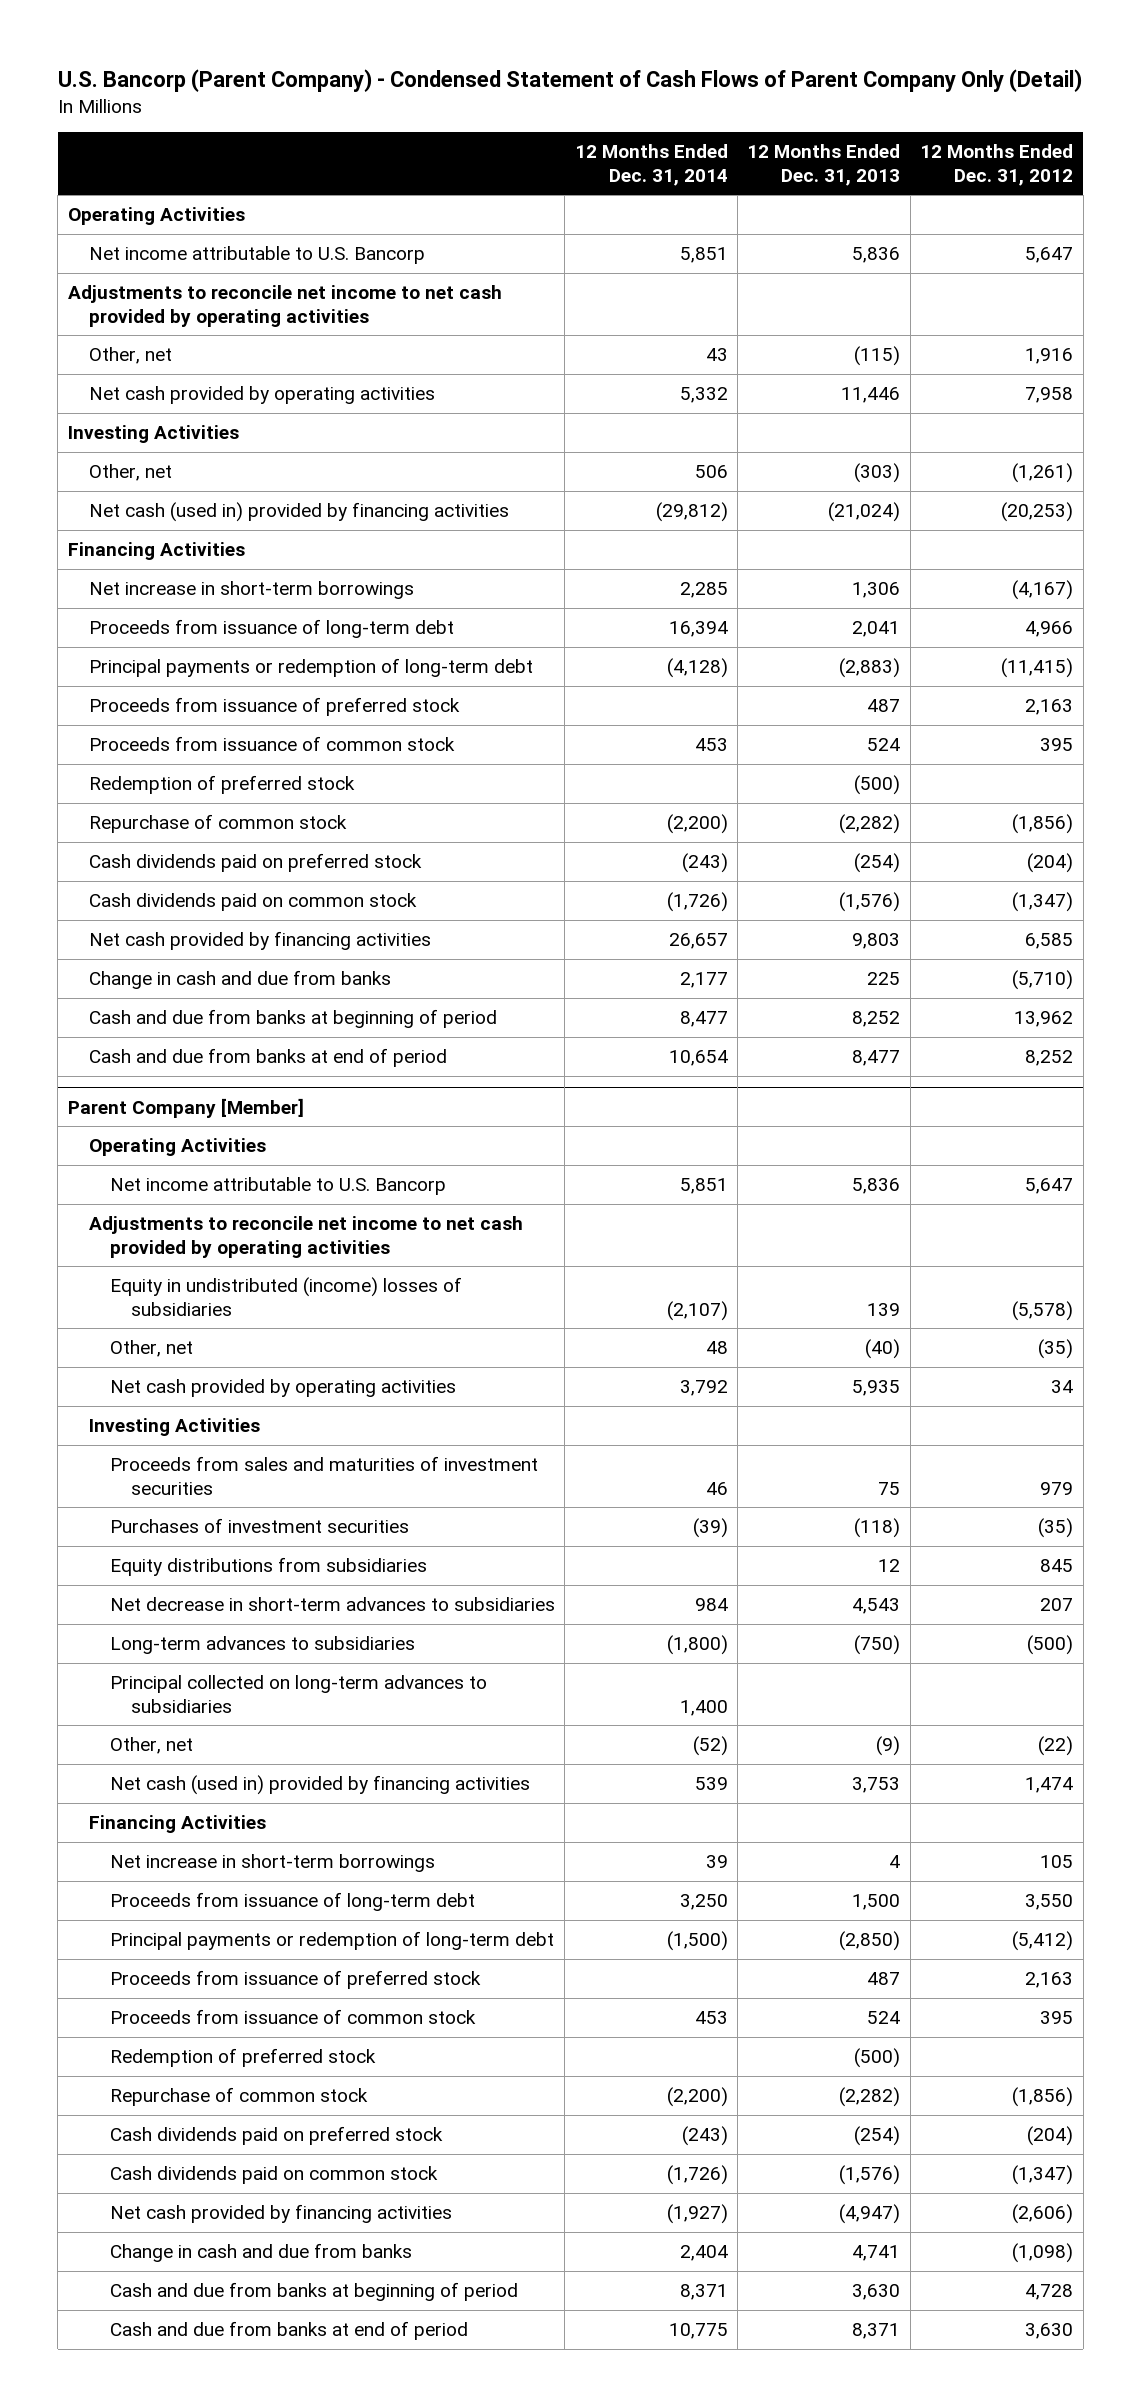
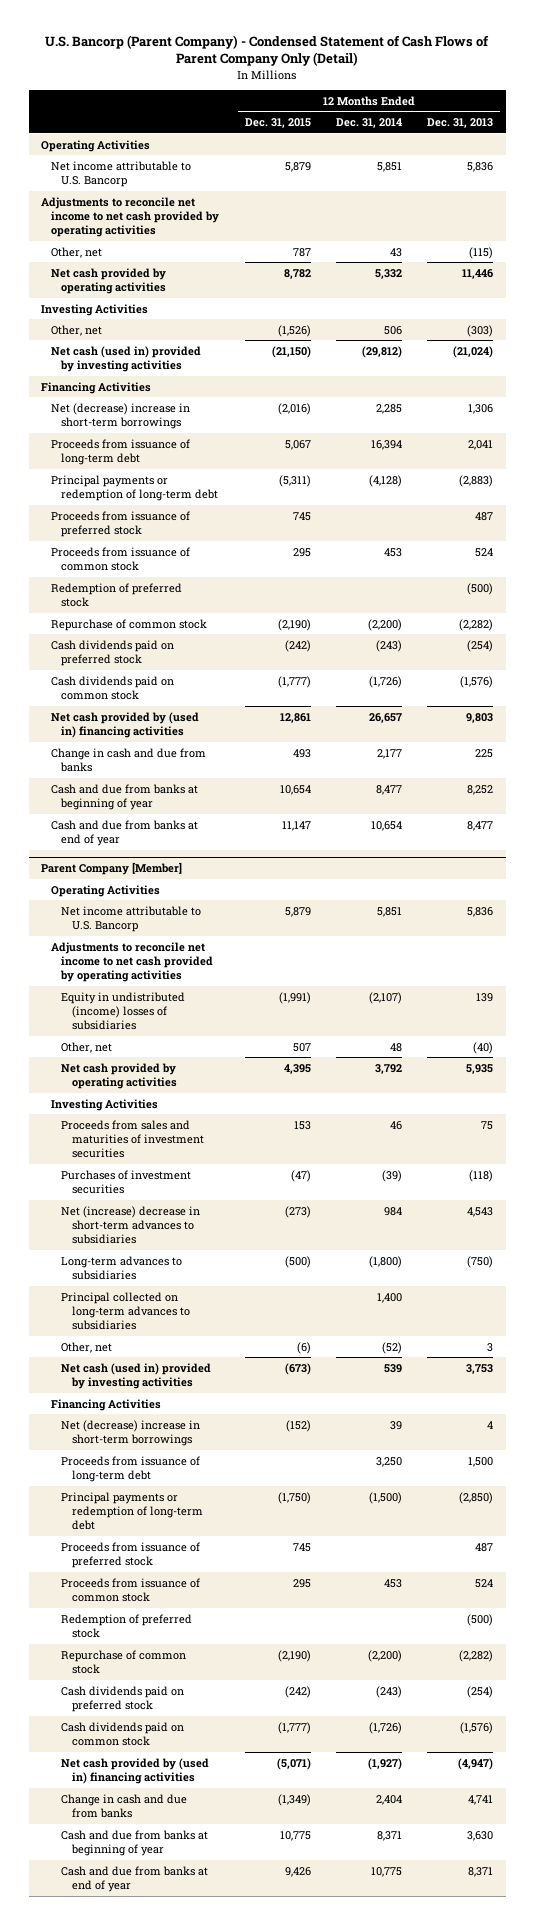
[920,144,1074,186] 12 Months Ended Dec. 31, 2012 -> none
none -> [244,118,311,129] Dec. 31, 2015
[88,502,509,523] Net cash (used in) provided by financing activities -> [51,345,202,373] Net cash (used in) provided by investing activities
[88,581,414,600] Net increase in short-term borrowings -> [51,402,191,430] Net (decrease) increase in short-term borrowings
[88,931,431,951] Net cash provided by financing activities -> [51,711,200,739] Net cash provided by (used in) financing activities
[88,1009,497,1029] Cash and due from banks at beginning of period -> [51,783,199,811] Cash and due from banks at beginning of year
[88,1048,447,1068] Cash and due from banks at end of period -> [51,819,199,847] Cash and due from banks at end of year
[109,1557,427,1577] Equity distributions from subsidiaries -> none
[109,1597,555,1612] Net decrease in short-term advances to subsidiaries -> [61,1205,201,1245] Net (increase) decrease in short-term advances to subsidiaries
[876,1736,901,1757] (9) -> [487,1342,494,1352] 3
[109,1775,530,1796] Net cash (used in) provided by financing activities -> [61,1362,212,1390] Net cash (used in) provided by investing activities
[109,1854,435,1873] Net increase in short-term borrowings -> [61,1419,201,1447] Net (decrease) increase in short-term borrowings
[109,2204,452,2224] Net cash provided by financing activities -> [61,1757,210,1785] Net cash provided by (used in) financing activities
[109,2282,518,2302] Cash and due from banks at beginning of period -> [61,1829,209,1857] Cash and due from banks at beginning of year
[109,2321,468,2341] Cash and due from banks at end of period -> [61,1865,209,1893] Cash and due from banks at end of year

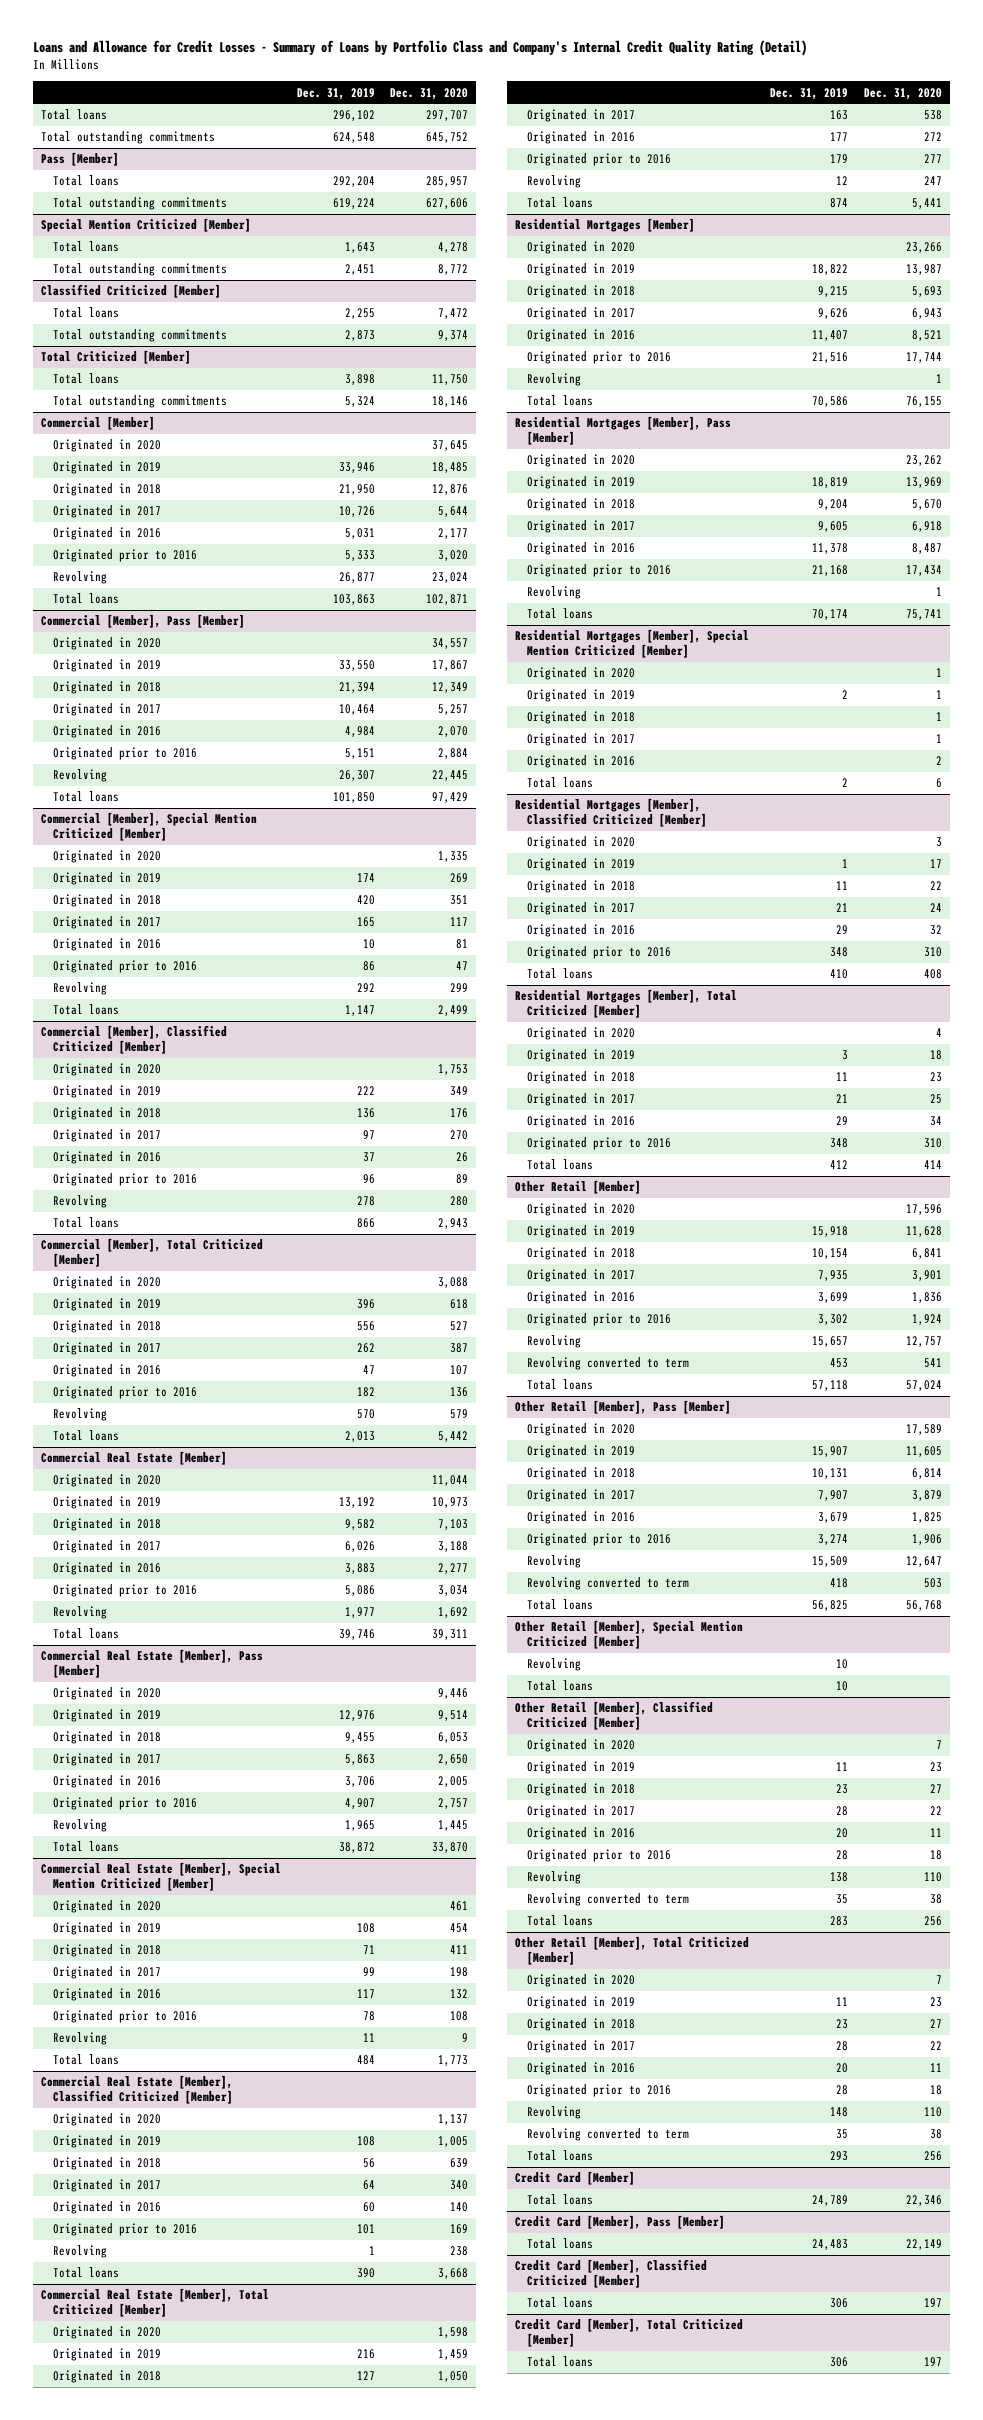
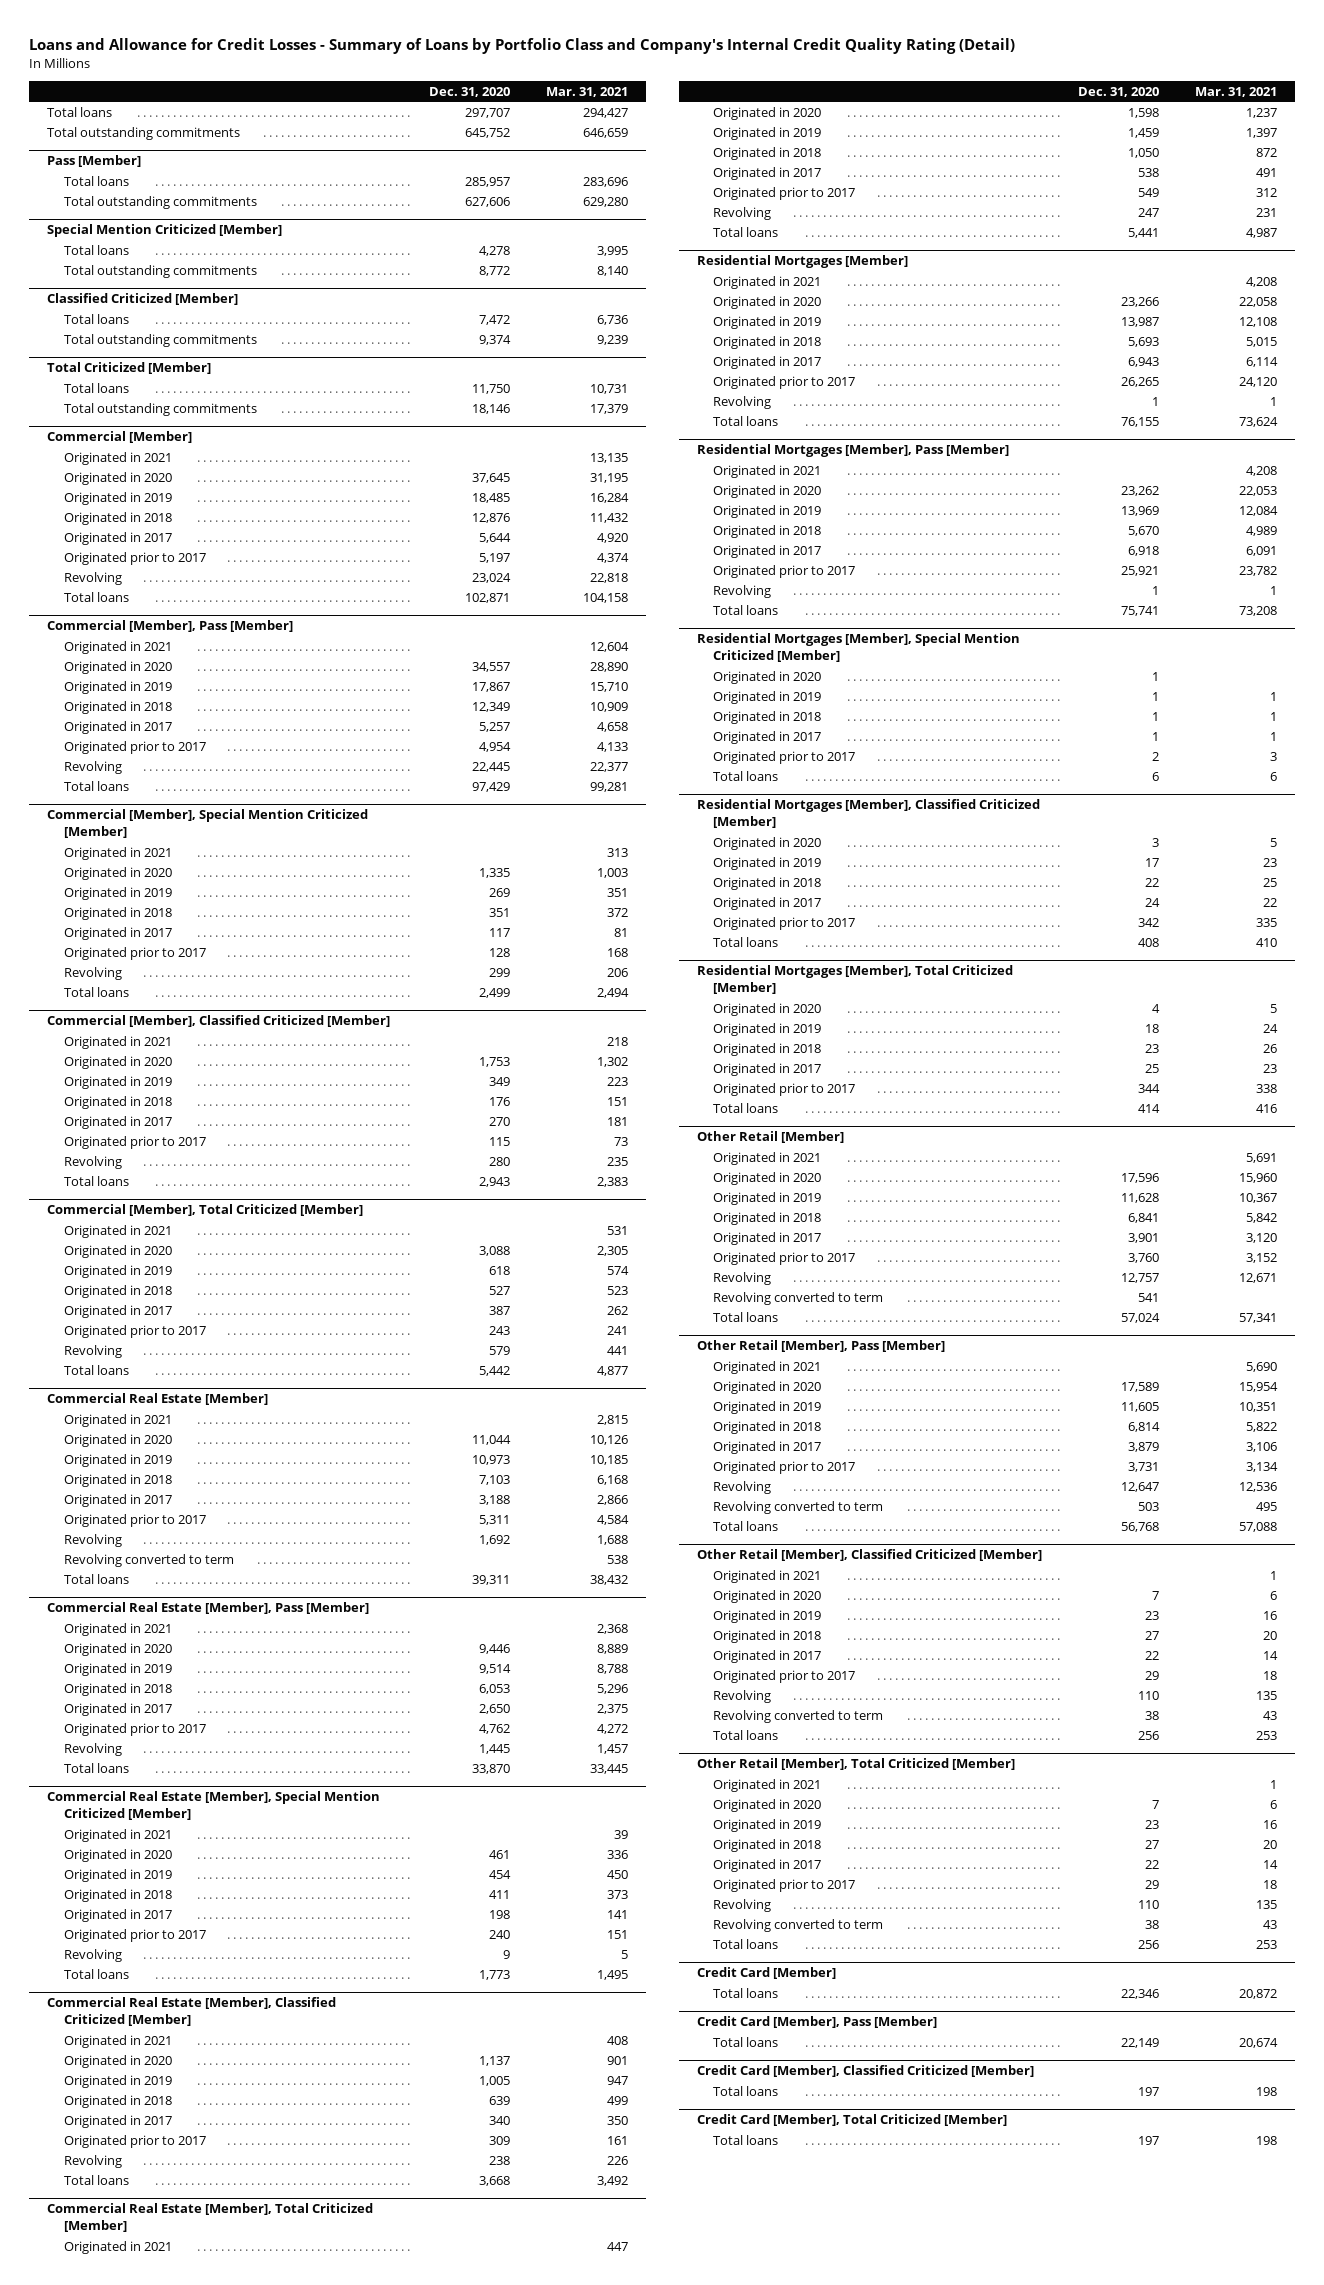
[296,87,375,100] Dec. 31, 2019 -> none
none -> [545,86,628,97] Mar. 31, 2021
none -> [63,451,172,465] Originated in 2021
[52,527,161,541] Originated in 2016 -> none
[52,549,197,563] Originated prior to 2016 -> [63,551,206,565] Originated prior to 2017
[438,550,469,562] 3,020 -> [478,552,510,563] 5,197
none -> [63,640,172,654] Originated in 2021
[52,725,161,739] Originated in 2016 -> none
[52,747,197,761] Originated prior to 2016 -> [63,740,206,754] Originated prior to 2017
[438,748,469,760] 2,884 -> [478,741,511,752] 4,954
none -> [63,846,172,860] Originated in 2021
[52,938,161,952] Originated in 2016 -> none
[52,960,197,974] Originated prior to 2016 -> [63,946,206,960] Originated prior to 2017
[456,961,469,971] 47 -> [488,947,510,957] 128
none -> [63,1035,172,1049] Originated in 2021
[52,1151,161,1165] Originated in 2016 -> none
[52,1173,197,1187] Originated prior to 2016 -> [63,1135,206,1149] Originated prior to 2017
[456,1174,469,1185] 89 -> [488,1136,510,1146] 115
none -> [63,1224,172,1238] Originated in 2021
[52,1364,161,1378] Originated in 2016 -> none
[52,1386,197,1400] Originated prior to 2016 -> [63,1324,206,1338] Originated prior to 2017
[450,1387,469,1398] 136 -> [488,1325,510,1335] 243
none -> [63,1413,172,1427] Originated in 2021
[52,1562,161,1576] Originated in 2016 -> none
[52,1584,197,1598] Originated prior to 2016 -> [63,1513,206,1527] Originated prior to 2017
[438,1585,469,1597] 3,034 -> [478,1514,510,1525] 5,311
none -> [63,1553,234,1567] Revolving converted to term
none -> [63,1622,172,1636] Originated in 2021
[52,1775,161,1789] Originated in 2016 -> none
[52,1797,197,1811] Originated prior to 2016 -> [63,1722,206,1736] Originated prior to 2017
[438,1798,469,1810] 2,757 -> [478,1723,510,1734] 4,762
none -> [63,1828,172,1842] Originated in 2021
[52,1988,161,2002] Originated in 2016 -> none
[52,2010,197,2024] Originated prior to 2016 -> [63,1928,206,1942] Originated prior to 2017
[450,2011,469,2022] 108 -> [488,1929,510,1939] 240
none -> [63,2034,172,2048] Originated in 2021
[52,2201,161,2215] Originated in 2016 -> none
[52,2223,197,2237] Originated prior to 2016 -> [63,2134,206,2148] Originated prior to 2017
[450,2224,469,2235] 169 -> [488,2135,510,2145] 309
none -> [63,2240,172,2254] Originated in 2021
[526,131,635,145] Originated in 2016 -> none
[526,153,671,167] Originated prior to 2016 -> [712,186,855,200] Originated prior to 2017
[924,154,943,164] 277 -> [1137,187,1159,197] 549
none -> [712,275,821,289] Originated in 2021
[526,329,635,343] Originated in 2016 -> none
[526,351,671,365] Originated prior to 2016 -> [712,375,855,389] Originated prior to 2017
[906,352,943,364] 17,744 -> [1120,376,1159,387] 26,265
none -> [712,464,821,478] Originated in 2021
[526,542,635,556] Originated in 2016 -> none
[526,564,671,578] Originated prior to 2016 -> [712,564,855,578] Originated prior to 2017
[906,565,943,577] 17,434 -> [1120,565,1159,576] 25,921
[526,755,635,769] Originated in 2016 -> none
none -> [712,750,855,764] Originated prior to 2017
[526,924,635,938] Originated in 2016 -> none
[526,946,671,960] Originated prior to 2016 -> [712,916,855,930] Originated prior to 2017
[924,947,943,958] 310 -> [1137,917,1159,927] 342
[526,1115,635,1129] Originated in 2016 -> none
[526,1137,671,1151] Originated prior to 2016 -> [712,1082,855,1096] Originated prior to 2017
[924,1138,943,1149] 310 -> [1137,1083,1160,1093] 344
none -> [712,1151,821,1165] Originated in 2021
[526,1291,635,1305] Originated in 2016 -> none
[526,1313,671,1327] Originated prior to 2016 -> [712,1251,855,1265] Originated prior to 2017
[912,1314,943,1326] 1,924 -> [1127,1252,1159,1263] 3,760
none -> [712,1360,821,1374] Originated in 2021
[526,1511,635,1525] Originated in 2016 -> none
[526,1533,671,1547] Originated prior to 2016 -> [712,1460,855,1474] Originated prior to 2017
[912,1534,943,1546] 1,906 -> [1127,1461,1159,1472] 3,731
[514,1620,743,1650] Other Retail [Member], Special Mention Criticized [Member] -> none
[526,1658,581,1672] Revolving -> none
[526,1680,593,1692] Total loans -> none
none -> [712,1569,821,1583] Originated in 2021
[526,1827,635,1841] Originated in 2016 -> none
[526,1849,671,1863] Originated prior to 2016 -> [712,1669,855,1683] Originated prior to 2017
[930,1850,943,1861] 18 -> [1144,1670,1159,1680] 29
none -> [712,1778,821,1792] Originated in 2021
[526,2062,635,2076] Originated in 2016 -> none
[526,2084,671,2098] Originated prior to 2016 -> [712,1878,855,1892] Originated prior to 2017
[930,2085,943,2096] 18 -> [1144,1879,1159,1889] 29

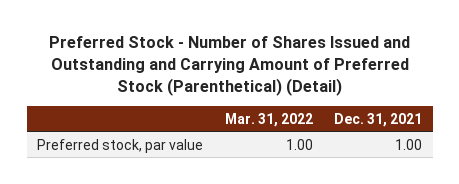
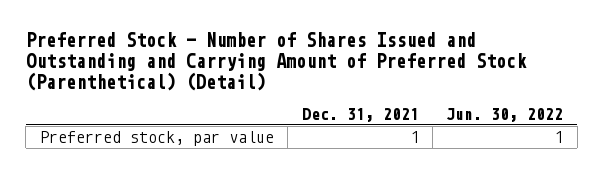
[224,112,313,127] Mar. 31, 2022 -> none
none -> [446,107,564,122] Jun. 30, 2022
[395,138,423,150] 1.00 -> [409,131,419,144] 1

